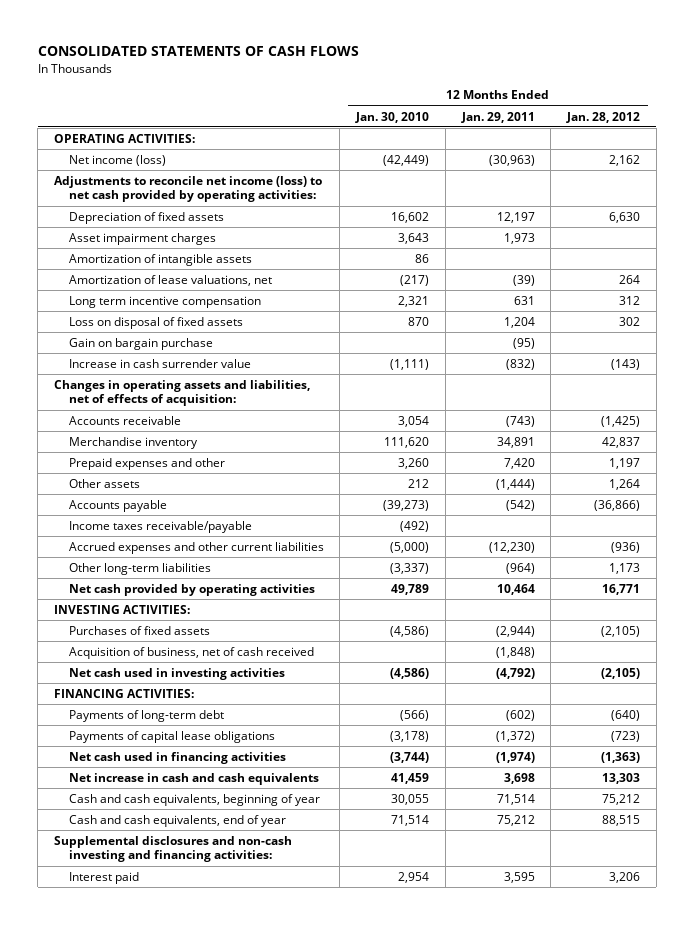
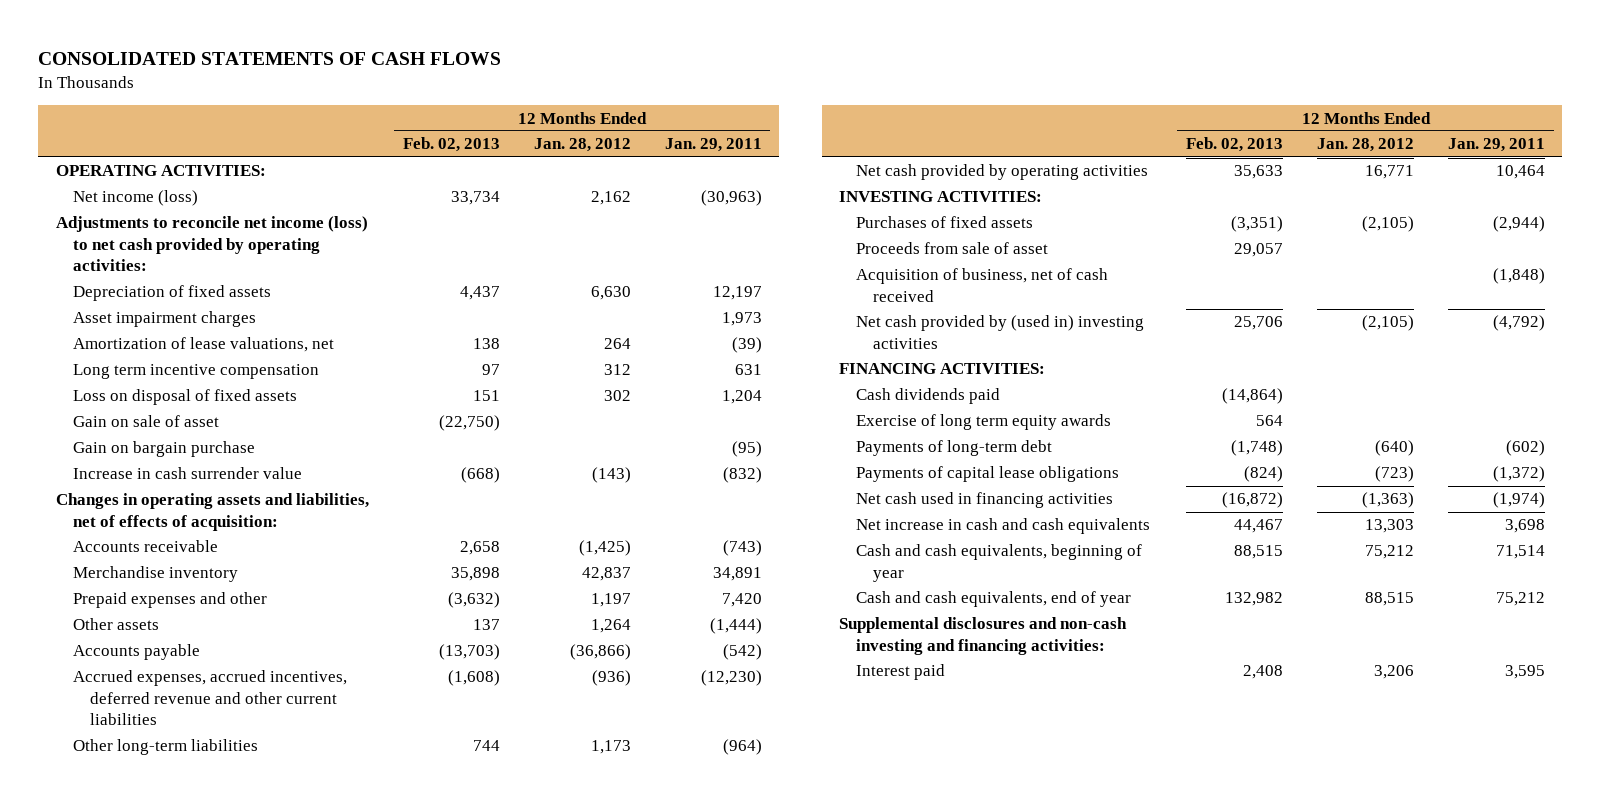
[355,111,430,123] Jan. 30, 2010 -> none
none -> [402,137,500,153] Feb. 02, 2013
[68,253,252,266] Amortization of intangible assets -> none
none -> [72,415,219,428] Gain on sale of asset
[68,520,252,533] Income taxes receivable/payable -> none
[68,541,324,554] Accrued expenses and other current liabilities -> [72,670,347,726] Accrued expenses, accrued incentives, deferred revenue and other current liabilities
none -> [856,242,1049,255] Proceeds from sale of asset
[68,667,285,680] Net cash used in investing activities -> [856,315,1145,349] Net cash provided by (used in) investing activities
none -> [856,388,1001,405] Cash dividends paid
none -> [856,414,1112,431] Exercise of long term equity awards

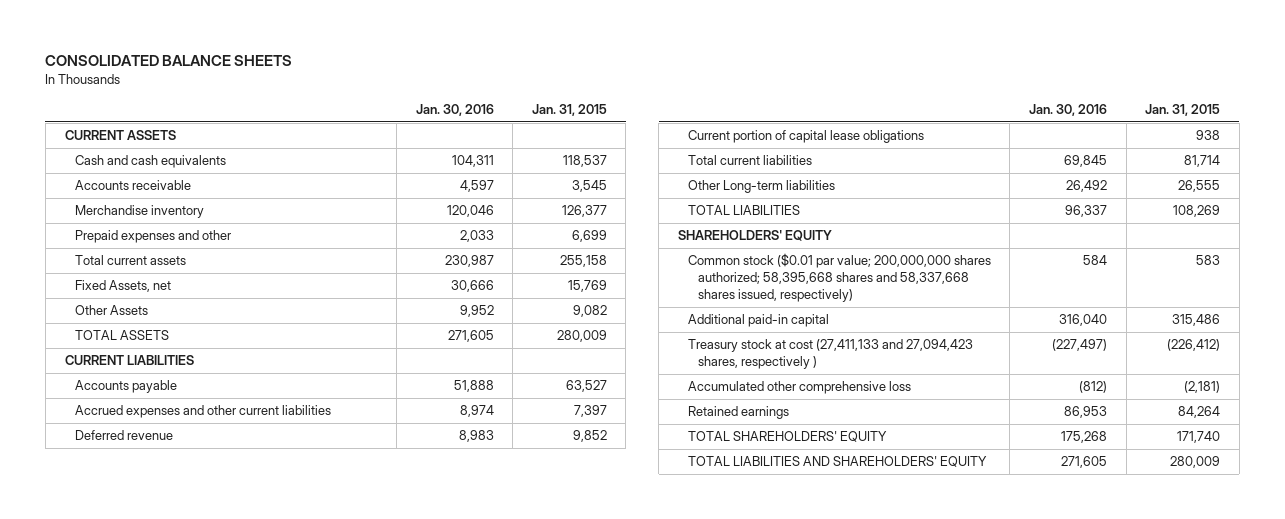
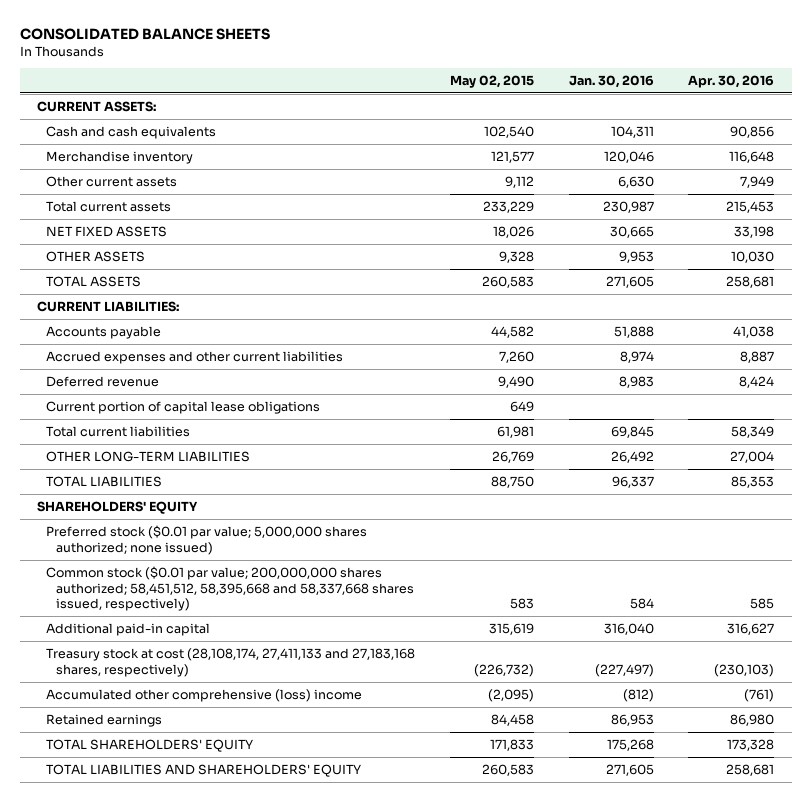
[531,104,607,117] Jan. 31, 2015 -> none
none -> [450,74,535,88] May 02, 2015
none -> [688,74,775,88] Apr. 30, 2016
[64,130,176,141] CURRENT ASSETS -> [36,101,156,113] CURRENT ASSETS:
[74,180,191,191] Accounts receivable -> none
[74,230,231,244] Prepaid expenses and other -> none
none -> [46,176,178,188] Other current assets
[74,280,171,293] Fixed Assets, net -> [46,226,168,238] NET FIXED ASSETS
[450,280,494,293] 30,666 -> [609,226,654,239] 30,665
[74,305,148,316] Other Assets -> [46,251,146,263] OTHER ASSETS
[459,305,494,318] 9,952 -> [618,251,654,264] 9,953
[64,355,194,366] CURRENT LIABILITIES -> [36,301,179,313] CURRENT LIABILITIES:
[687,180,835,194] Other Long-term liabilities -> [46,451,251,463] OTHER LONG-TERM LIABILITIES
none -> [46,525,368,555] Preferred stock ($0.01 par value; 5,000,000 shares authorized; none issued)
[687,253,991,303] Common stock ($0.01 par value; 200,000,000 shares authorized; 58,395,668 shares and 58,337,668 shares issued, respectively) -> [46,566,415,612] Common stock ($0.01 par value; 200,000,000 shares authorized; 58,451,512, 58,395,668 and 58,337,668 shares issued, respectively)
[687,339,973,370] Treasury stock at cost (27,411,133 and 27,094,423 shares, respectively ) -> [46,648,416,677] Treasury stock at cost (28,108,174, 27,411,133 and 27,183,168 shares, respectively)
[687,381,911,395] Accumulated other comprehensive loss -> [46,689,363,703] Accumulated other comprehensive (loss) income

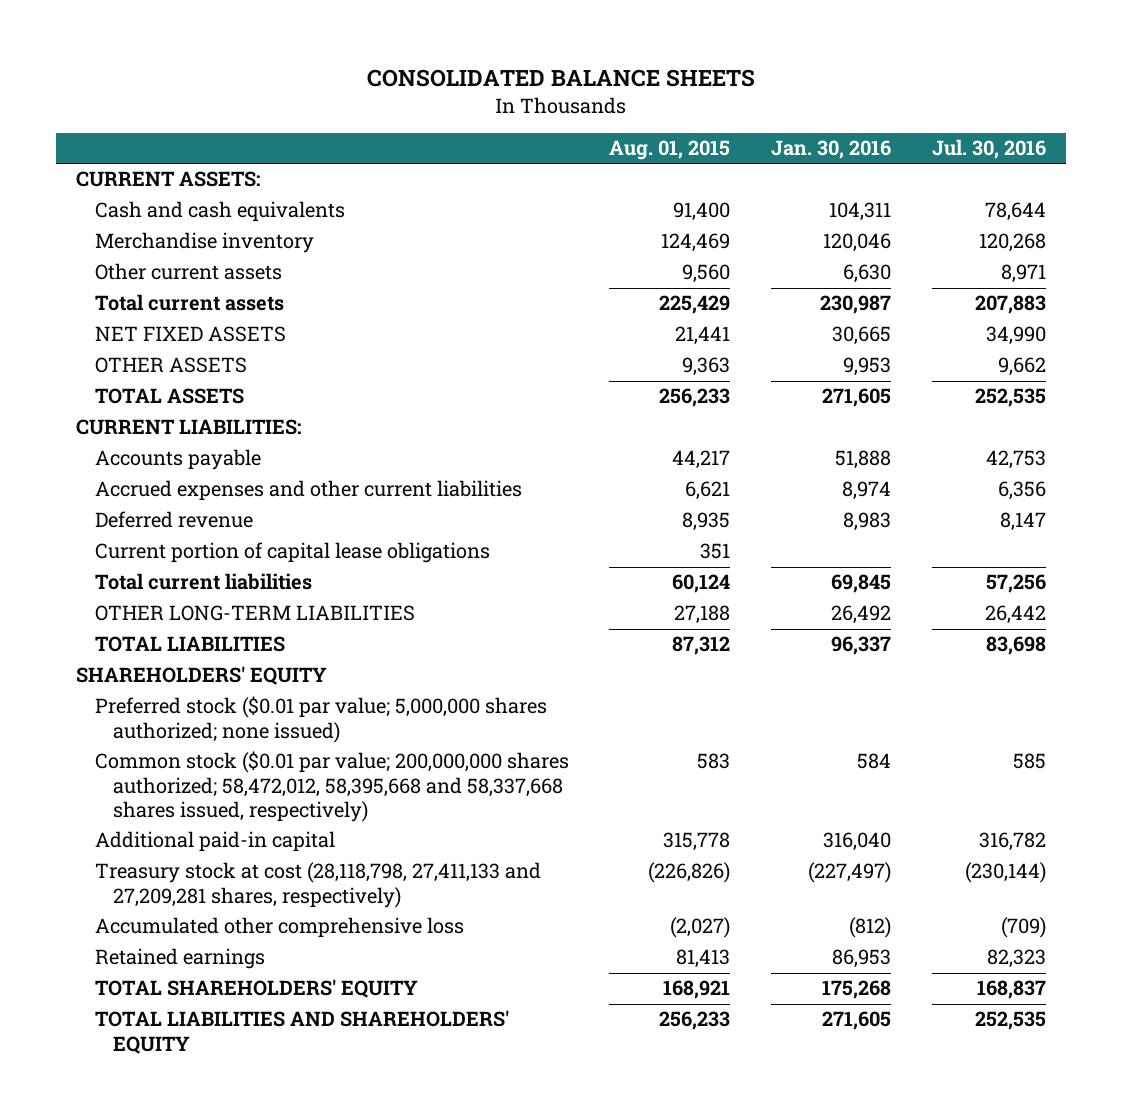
[450,74,535,88] May 02, 2015 -> none
[688,74,775,88] Apr. 30, 2016 -> none
none -> [609,140,731,161] Aug. 01, 2015
none -> [932,139,1047,160] Jul. 30, 2016
[46,566,415,612] Common stock ($0.01 par value; 200,000,000 shares authorized; 58,451,512, 58,395,668 and 58,337,668 shares issued, respectively) -> [94,751,569,822] Common stock ($0.01 par value; 200,000,000 shares authorized; 58,472,012, 58,395,668 and 58,337,668 shares issued, respectively)
[46,648,416,677] Treasury stock at cost (28,108,174, 27,411,133 and 27,183,168 shares, respectively) -> [94,862,541,908] Treasury stock at cost (28,118,798, 27,411,133 and 27,209,281 shares, respectively)
[46,689,363,703] Accumulated other comprehensive (loss) income -> [94,917,464,939] Accumulated other comprehensive loss

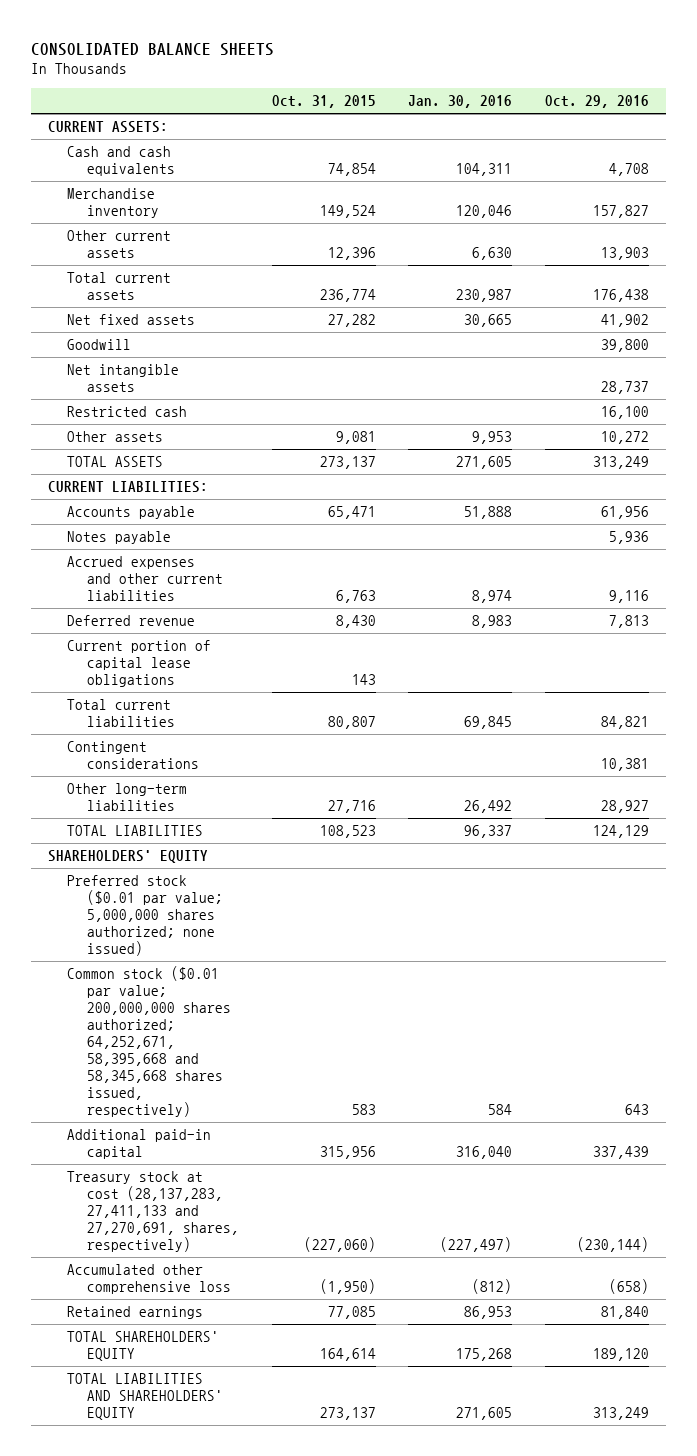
[609,140,731,161] Aug. 01, 2015 -> none
[932,139,1047,160] Jul. 30, 2016 -> none
none -> [271,95,376,109] Oct. 31, 2015
none -> [545,95,650,109] Oct. 29, 2016
[94,326,286,343] NET FIXED ASSETS -> [67,314,196,326] Net fixed assets
none -> [67,339,132,351] Goodwill
none -> [67,364,180,393] Net intangible assets
none -> [67,406,188,418] Restricted cash
[94,357,247,374] OTHER ASSETS -> [67,431,164,443] Other assets
none -> [67,531,172,545] Notes payable
none -> [67,741,199,770] Contingent considerations
[94,605,415,622] OTHER LONG-TERM LIABILITIES -> [67,783,188,812] Other long-term liabilities
[94,751,569,822] Common stock ($0.01 par value; 200,000,000 shares authorized; 58,472,012, 58,395,668 and 58,337,668 shares issued, respectively) -> [67,966,231,1117] Common stock ($0.01 par value; 200,000,000 shares authorized; 64,252,671, 58,395,668 and 58,345,668 shares issued, respectively)
[94,862,541,908] Treasury stock at cost (28,118,798, 27,411,133 and 27,209,281 shares, respectively) -> [67,1171,239,1253] Treasury stock at cost (28,137,283, 27,411,133 and 27,270,691, shares, respectively)

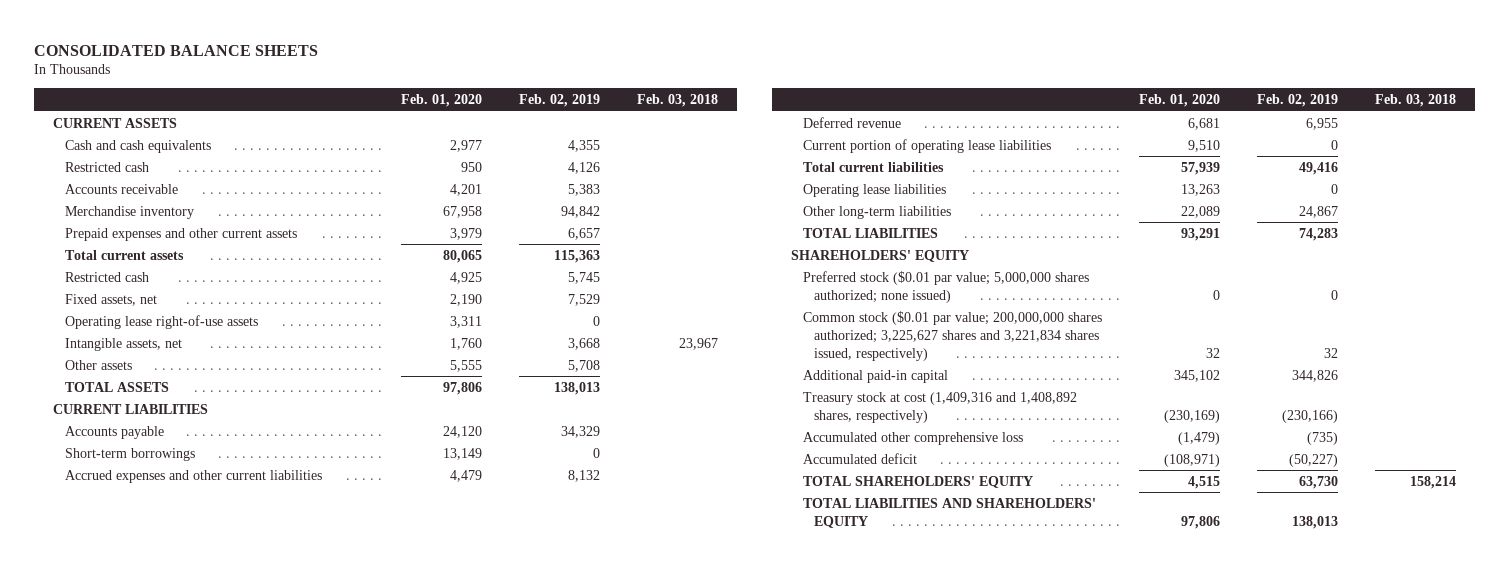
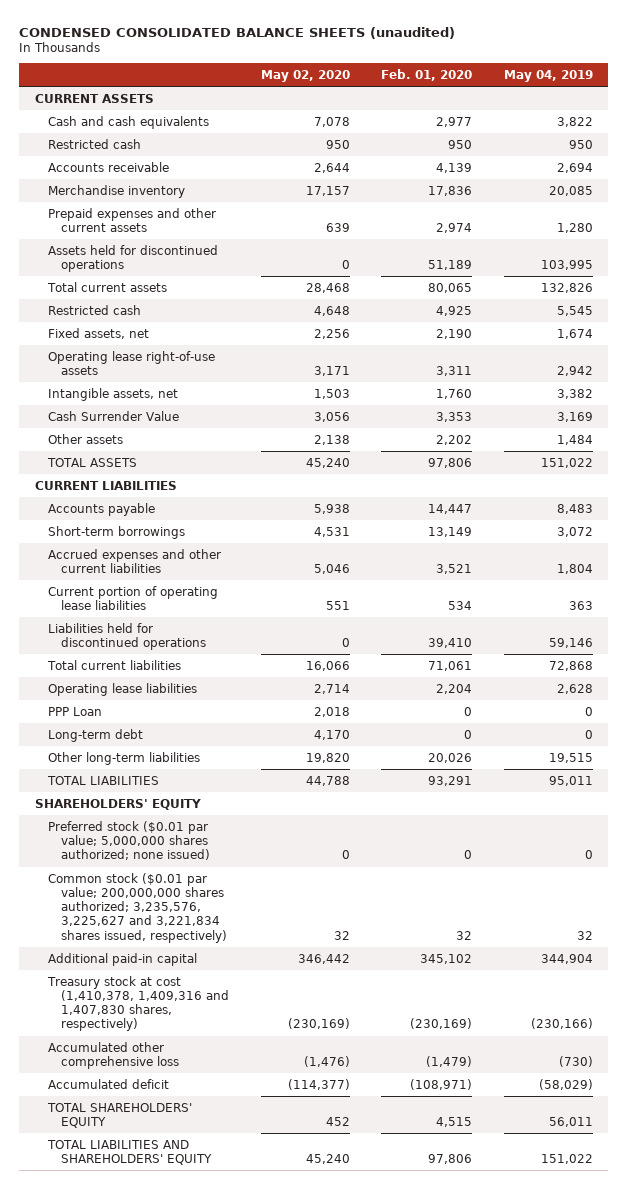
[33,44,318,56] CONSOLIDATED BALANCE SHEETS -> [19,26,456,39] CONDENSED CONSOLIDATED BALANCE SHEETS (unaudited)
[519,94,601,108] Feb. 02, 2019 -> none
[637,94,719,108] Feb. 03, 2018 -> none
none -> [260,70,350,83] May 02, 2020
none -> [503,70,593,83] May 04, 2019
[449,183,482,196] 4,201 -> [436,162,473,173] 4,139
[442,205,482,218] 67,958 -> [428,185,473,196] 17,836
[449,227,482,240] 3,979 -> [436,222,473,233] 2,974
none -> [48,244,219,272] Assets held for discontinued operations
none -> [48,410,180,421] Cash Surrender Value
[449,359,482,372] 5,555 -> [436,434,473,445] 2,202
[442,425,482,438] 24,120 -> [428,503,473,514] 14,447
[802,116,901,128] Deferred revenue -> none
[449,469,482,482] 4,479 -> [436,563,473,574] 3,521
[1187,139,1220,152] 9,510 -> [448,600,473,610] 534
none -> [48,622,207,650] Liabilities held for discontinued operations
[1180,161,1220,175] 57,939 -> [428,660,473,671] 71,061
[1180,183,1220,196] 13,263 -> [436,683,473,694] 2,204
none -> [48,706,103,716] PPP Loan
none -> [48,728,144,742] Long-term debt
[1180,205,1220,218] 22,089 -> [428,752,473,763] 20,026
[802,310,1102,361] Common stock ($0.01 par value; 200,000,000 shares authorized; 3,225,627 shares and 3,221,834 shares issued, respectively) -> [48,872,228,943] Common stock ($0.01 par value; 200,000,000 shares authorized; 3,235,576, 3,225,627 and 3,221,834 shares issued, respectively)
[802,391,1077,423] Treasury stock at cost (1,409,316 and 1,408,892 shares, respectively) -> [47,975,230,1032] Treasury stock at cost (1,410,378, 1,409,316 and 1,407,830 shares, respectively)

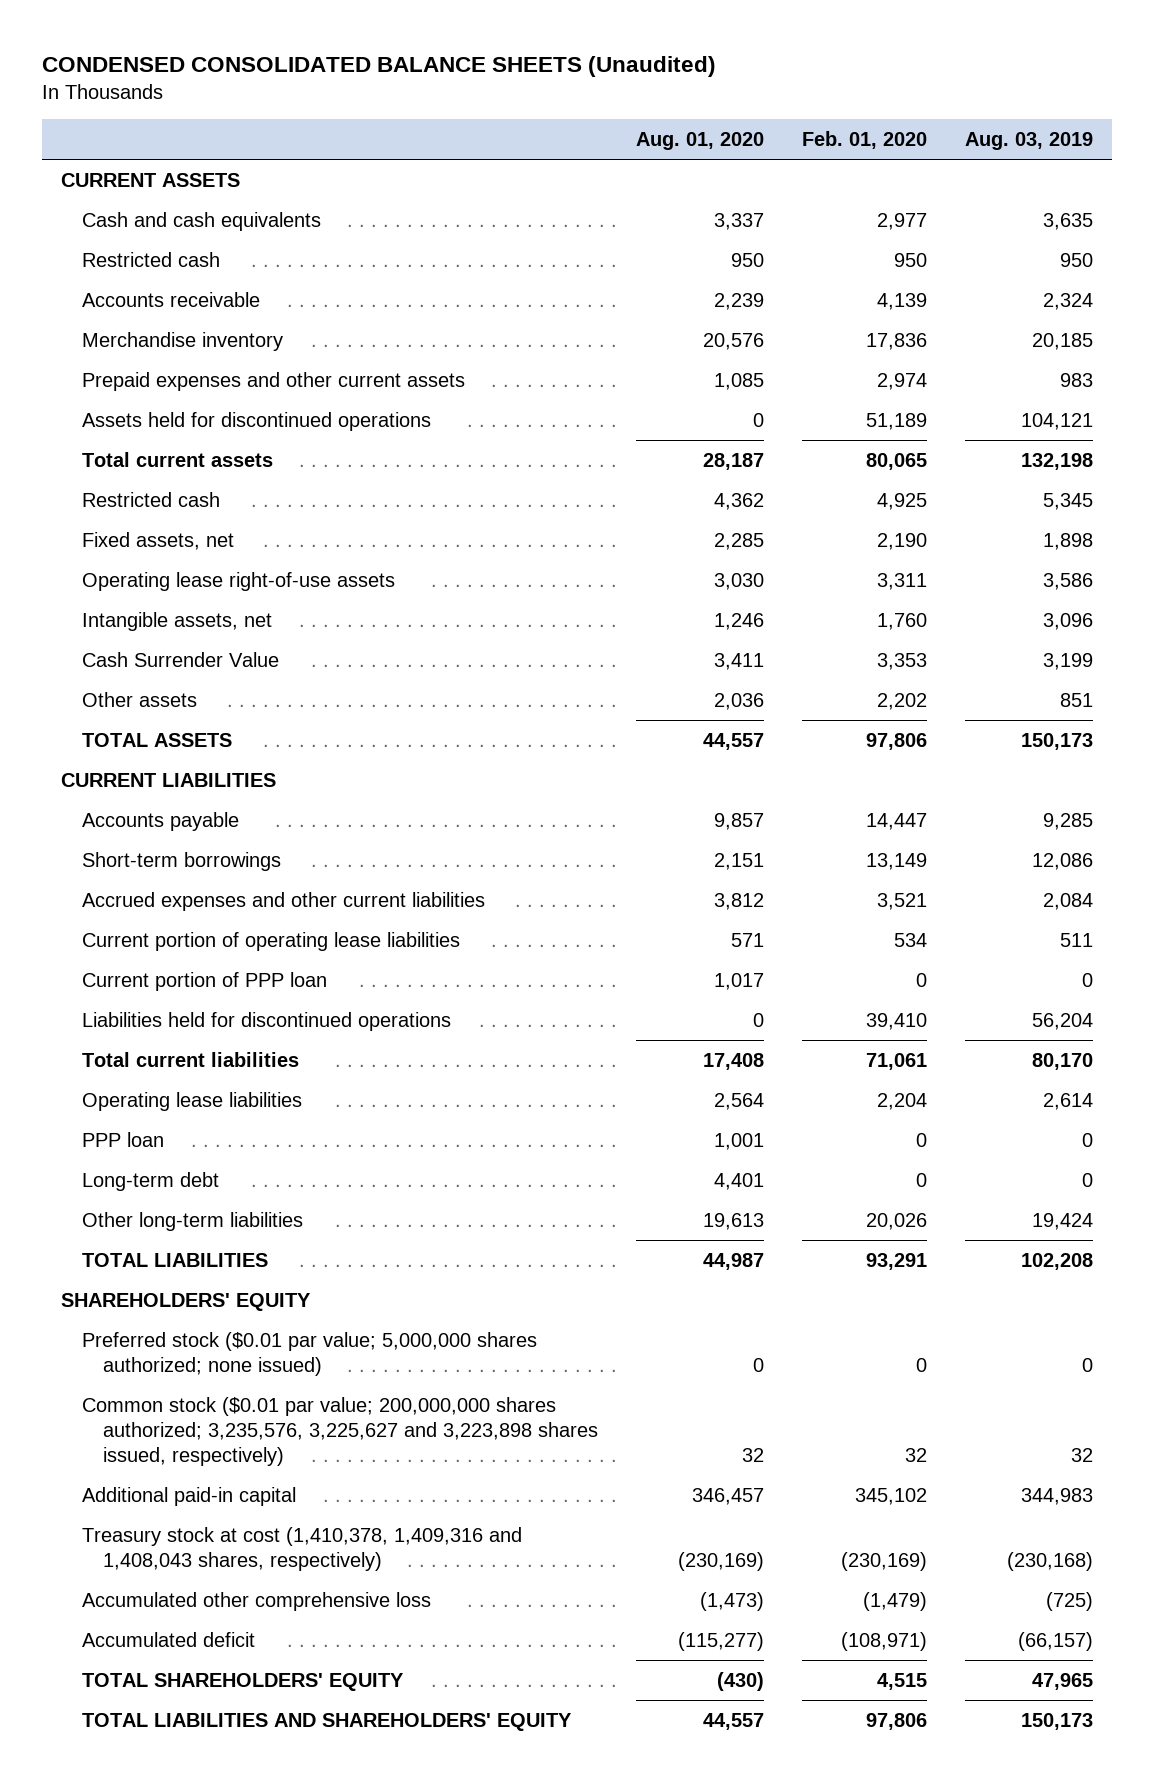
[19,26,456,39] CONDENSED CONSOLIDATED BALANCE SHEETS (unaudited) -> [41,56,716,78] CONDENSED CONSOLIDATED BALANCE SHEETS (Unaudited)
[260,70,350,83] May 02, 2020 -> none
[503,70,593,83] May 04, 2019 -> none
none -> [636,131,765,150] Aug. 01, 2020
none -> [965,131,1094,150] Aug. 03, 2019
none -> [81,972,327,992] Current portion of PPP loan
[48,706,103,716] PPP Loan -> [81,1132,164,1148] PPP loan
[48,872,228,943] Common stock ($0.01 par value; 200,000,000 shares authorized; 3,235,576, 3,225,627 and 3,221,834 shares issued, respectively) -> [81,1397,599,1467] Common stock ($0.01 par value; 200,000,000 shares authorized; 3,235,576, 3,225,627 and 3,223,898 shares issued, respectively)
[47,975,230,1032] Treasury stock at cost (1,410,378, 1,409,316 and 1,407,830 shares, respectively) -> [81,1527,522,1572] Treasury stock at cost (1,410,378, 1,409,316 and 1,408,043 shares, respectively)

